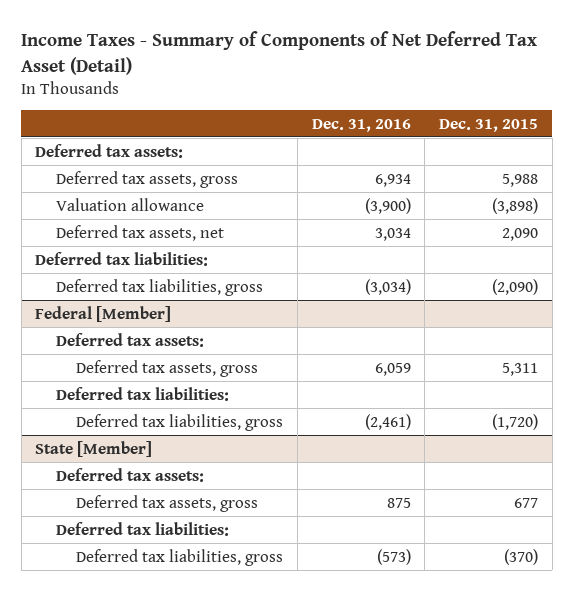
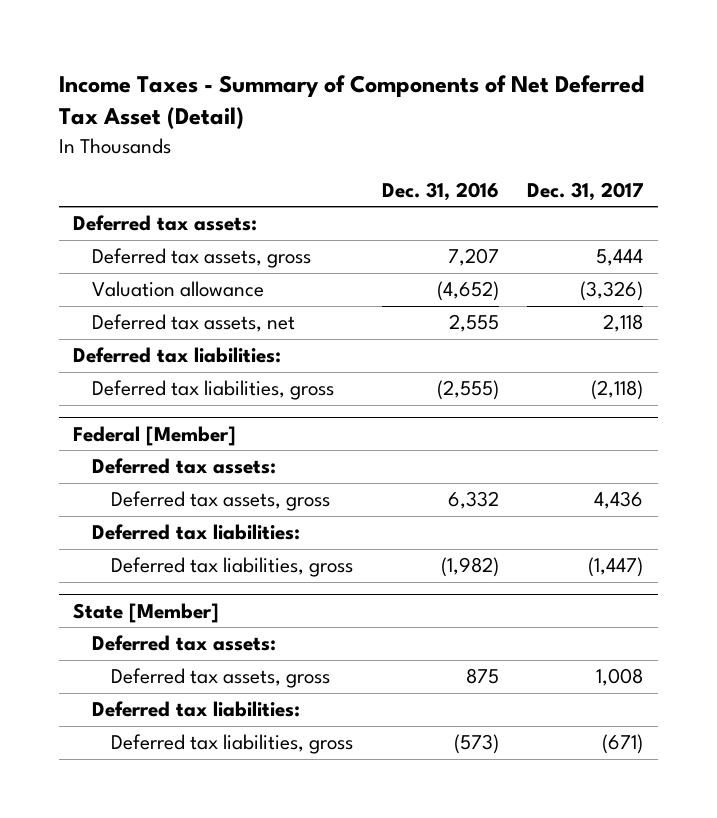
[438,118,538,132] Dec. 31, 2015 -> none
none -> [527,181,644,201] Dec. 31, 2017
[374,173,411,187] 6,934 -> [447,248,499,267] 7,207
[364,197,411,214] (3,900) -> [436,281,499,302] (4,652)
[374,227,411,241] 3,034 -> [448,314,499,333] 2,555
[364,278,411,295] (3,034) -> [436,380,499,401] (2,555)
[374,362,411,376] 6,059 -> [447,491,499,510] 6,332
[364,413,411,430] (2,461) -> [440,557,499,578] (1,982)

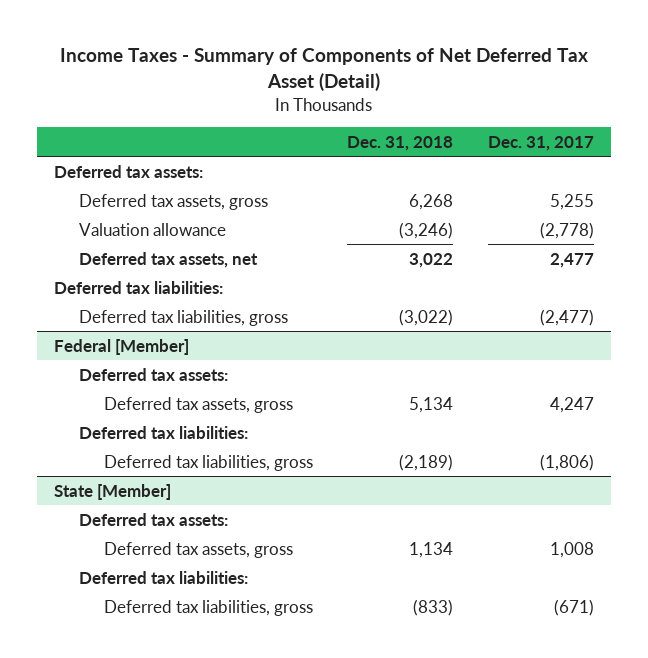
[381,181,499,201] Dec. 31, 2016 -> none
none -> [347,135,454,151] Dec. 31, 2018
[596,249,644,267] 5,444 -> [549,193,594,210] 5,255
[580,281,644,302] (3,326) -> [539,221,594,239] (2,778)
[603,314,644,333] 2,118 -> [549,252,594,268] 2,477
[591,380,644,401] (2,118) -> [539,308,594,326] (2,477)
[594,491,644,510] 4,436 -> [549,396,594,413] 4,247
[588,557,644,578] (1,447) -> [539,453,594,471] (1,806)

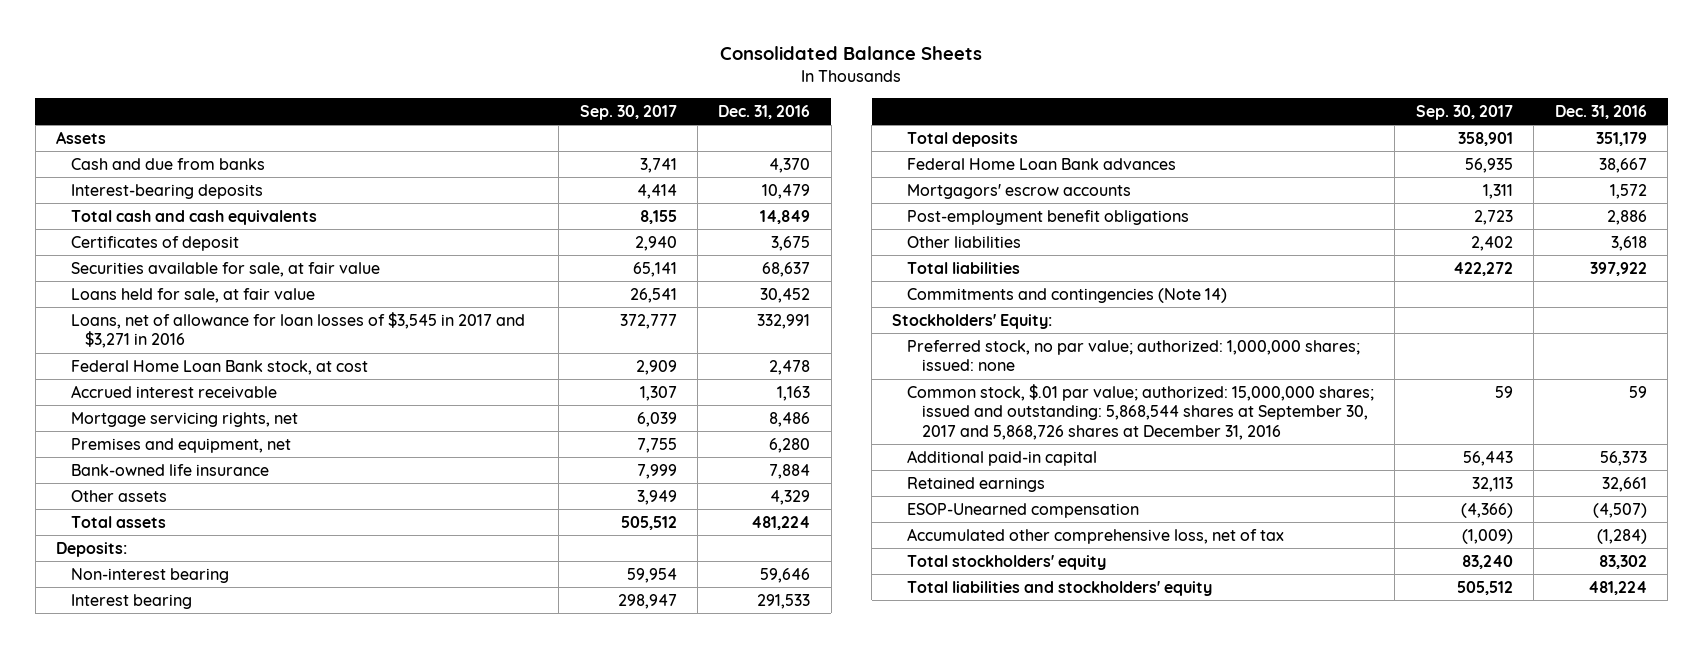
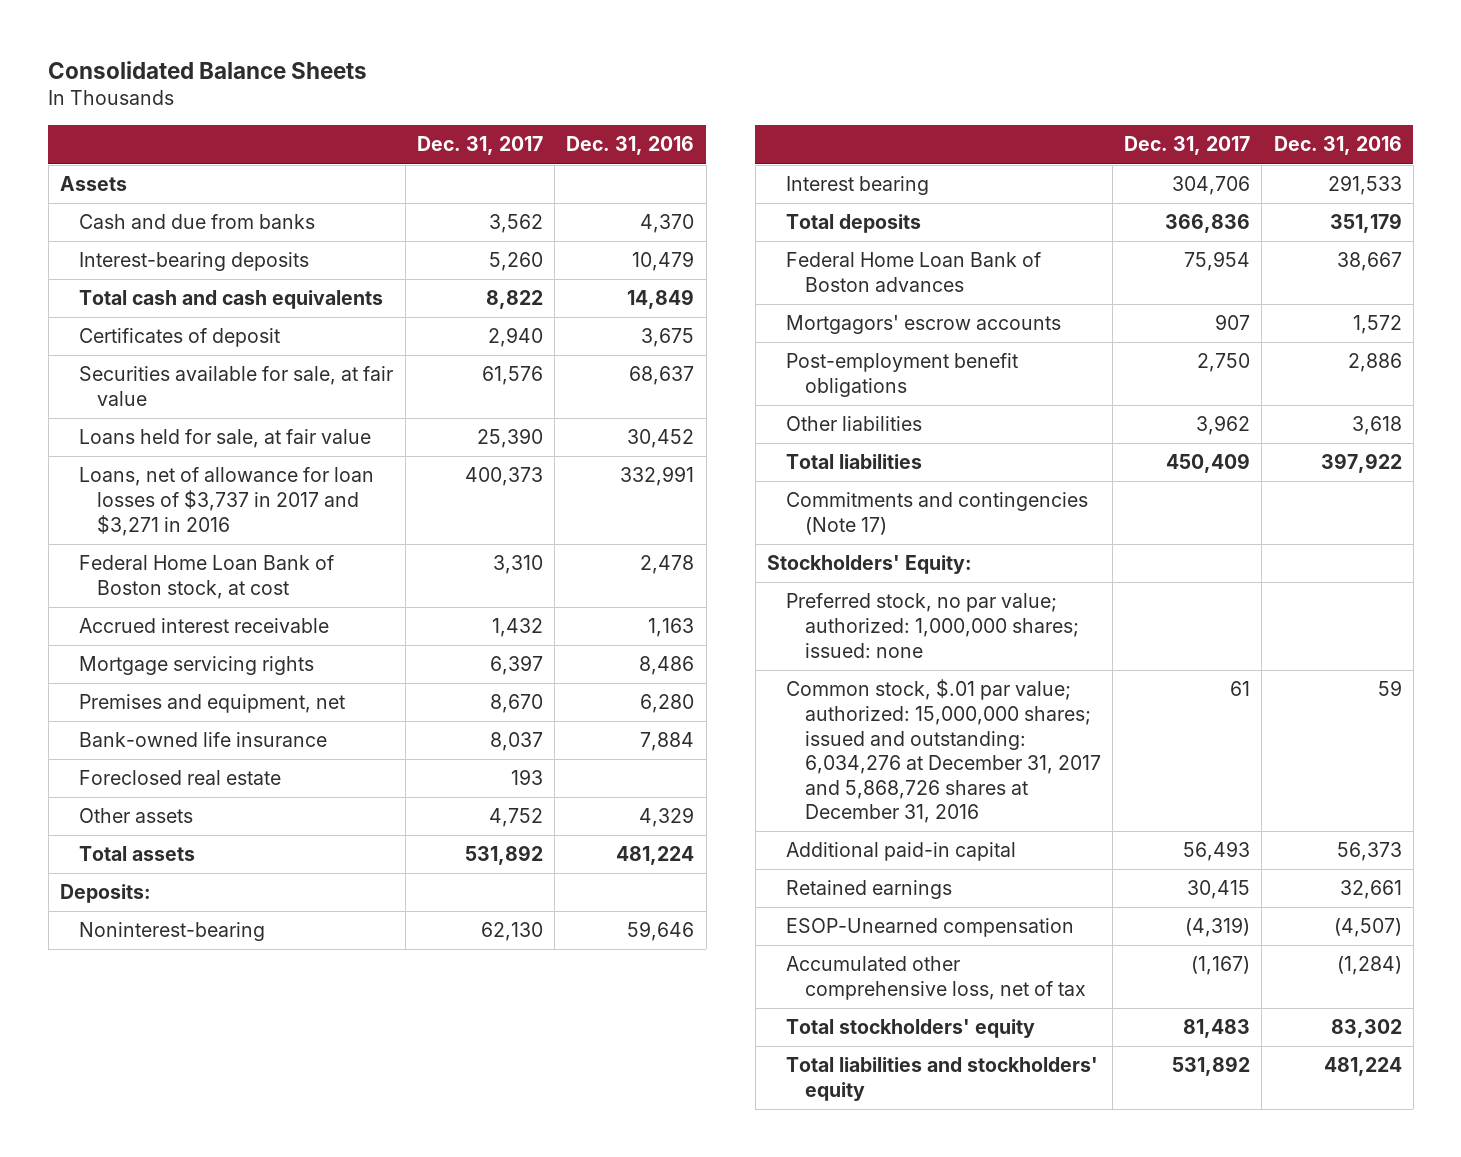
[579,104,677,120] Sep. 30, 2017 -> none
none -> [416,136,543,156] Dec. 31, 2017
[70,311,525,349] Loans, net of allowance for loan losses of $3,545 in 2017 and $3,271 in 2016 -> [78,467,374,536] Loans, net of allowance for loan losses of $3,737 in 2017 and $3,271 in 2016
[70,359,368,375] Federal Home Loan Bank stock, at cost -> [78,555,334,600] Federal Home Loan Bank of Boston stock, at cost
[70,411,298,427] Mortgage servicing rights, net -> [78,656,314,676] Mortgage servicing rights
none -> [78,770,281,786] Foreclosed real estate
[70,567,229,583] Non-interest bearing -> [78,922,265,942] Noninterest-bearing
[907,157,1177,170] Federal Home Loan Bank advances -> [785,252,1041,293] Federal Home Loan Bank of Boston advances
[907,287,1228,303] Commitments and contingencies (Note 14) -> [785,492,1088,536] Commitments and contingencies (Note 17)
[907,383,1375,441] Common stock, $.01 par value; authorized: 15,000,000 shares; issued and outstanding: 5,868,544 shares at September 30, 2017 and 5,868,726 shares at December 31, 2016 -> [785,679,1101,824] Common stock, $.01 par value; authorized: 15,000,000 shares; issued and outstanding: 6,034,276 at December 31, 2017 and 5,868,726 shares at December 31, 2016

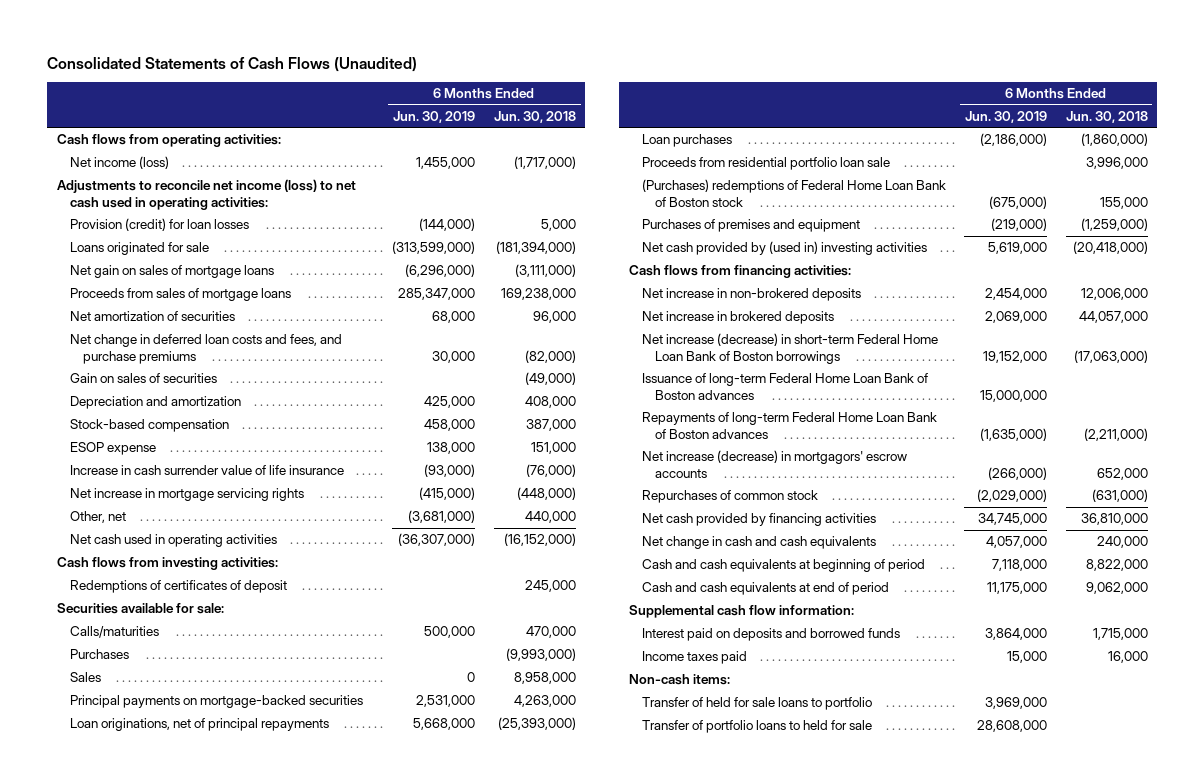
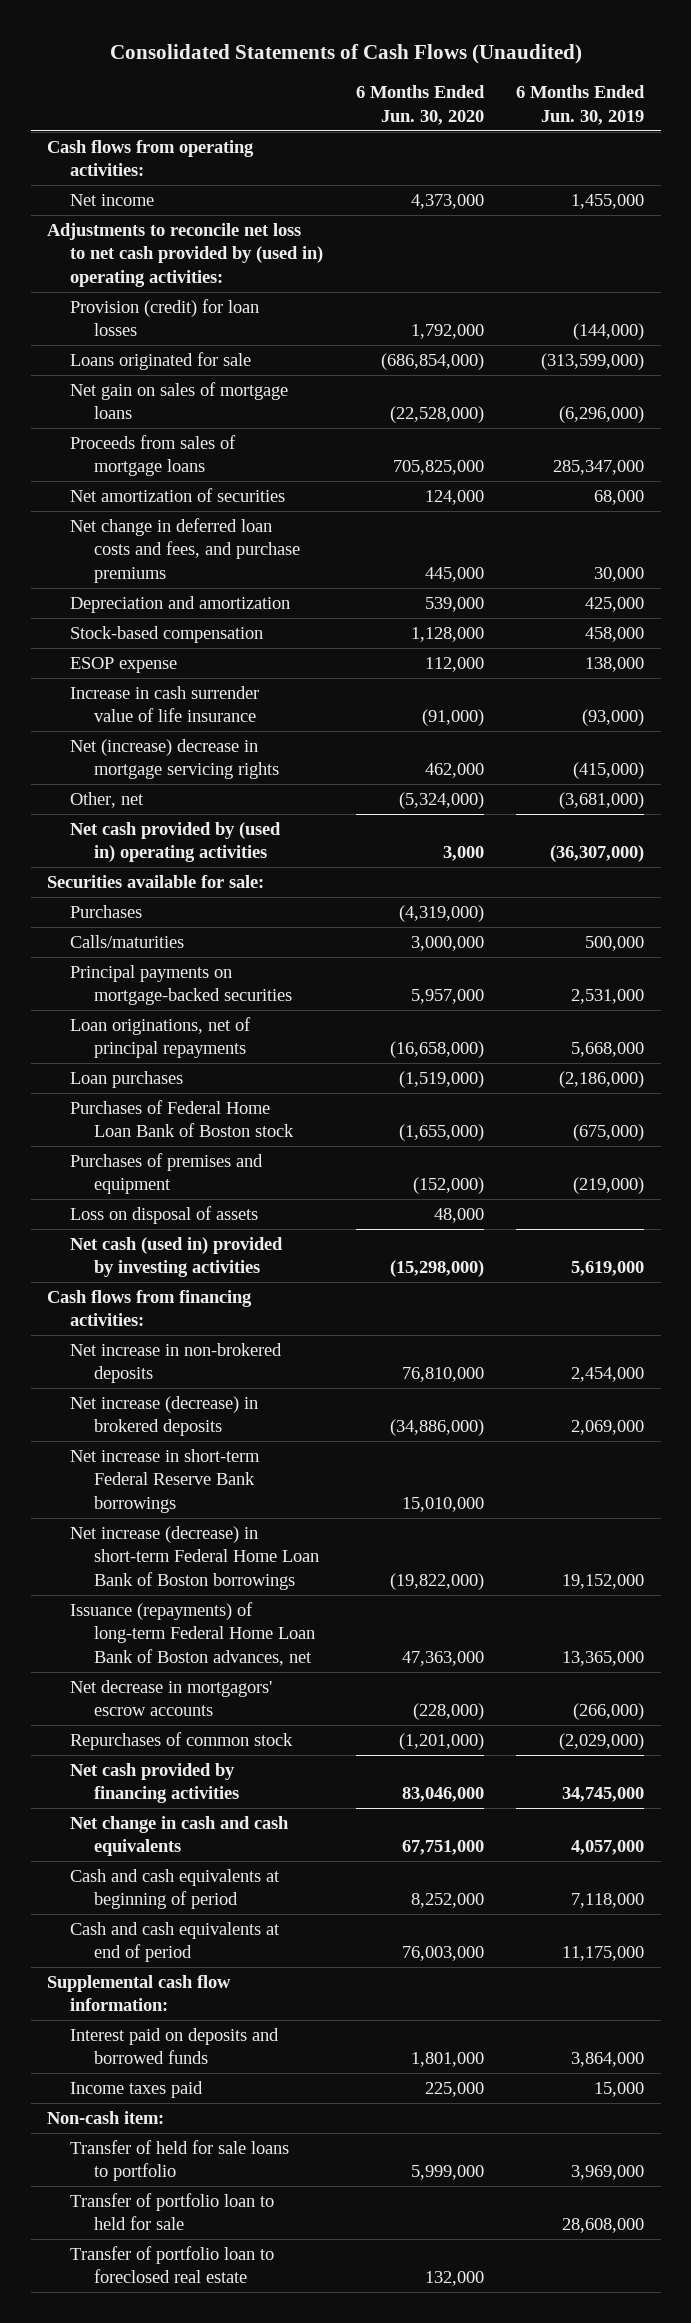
[493,111,576,124] Jun. 30, 2018 -> none
none -> [355,84,485,125] 6 Months Ended Jun. 30, 2020
[69,156,169,170] Net income (loss) -> [70,193,155,206] Net income
[56,179,356,211] Adjustments to reconcile net income (loss) to net cash used in operating activities: -> [46,222,324,288] Adjustments to reconcile net loss to net cash provided by (used in) operating activities:
[69,373,217,384] Gain on sales of securities -> none
[69,488,304,502] Net increase in mortgage servicing rights -> [70,738,279,780] Net (increase) decrease in mortgage servicing rights
[56,557,278,571] Cash flows from investing activities: -> none
[69,580,287,594] Redemptions of certificates of deposit -> none
[69,534,277,548] Net cash used in operating activities -> [70,821,282,863] Net cash provided by (used in) operating activities
[69,672,101,683] Sales -> none
[69,626,159,639] Calls/maturities -> [70,934,185,948] Calls/maturities
[641,157,890,171] Proceeds from residential portfolio loan sale -> none
[641,179,946,208] (Purchases) redemptions of Federal Home Loan Bank of Boston stock -> [70,1099,294,1138] Purchases of Federal Home Loan Bank of Boston stock
none -> [70,1205,259,1224] Loss on disposal of assets
[641,241,927,256] Net cash provided by (used in) investing activities -> [70,1236,284,1278] Net cash (used in) provided by investing activities
[641,311,834,325] Net increase in brokered deposits -> [70,1395,259,1437] Net increase (decrease) in brokered deposits
none -> [70,1448,261,1514] Net increase in short-term Federal Reserve Bank borrowings
[641,412,937,440] Repayments of long-term Federal Home Loan Bank of Boston advances -> none
[641,373,928,401] Issuance of long-term Federal Home Loan Bank of Boston advances -> [70,1601,315,1667] Issuance (repayments) of long-term Federal Home Loan Bank of Boston advances, net
[980,390,1048,403] 15,000,000 -> [562,1651,645,1667] 13,365,000
[641,450,907,479] Net increase (decrease) in mortgagors' escrow accounts -> [70,1679,273,1717] Net decrease in mortgagors' escrow accounts
[628,674,730,686] Non-cash items: -> [46,2110,164,2124] Non-cash item:
[641,720,872,734] Transfer of portfolio loans to held for sale -> [70,2192,275,2231] Transfer of portfolio loan to held for sale
none -> [70,2245,275,2284] Transfer of portfolio loan to foreclosed real estate

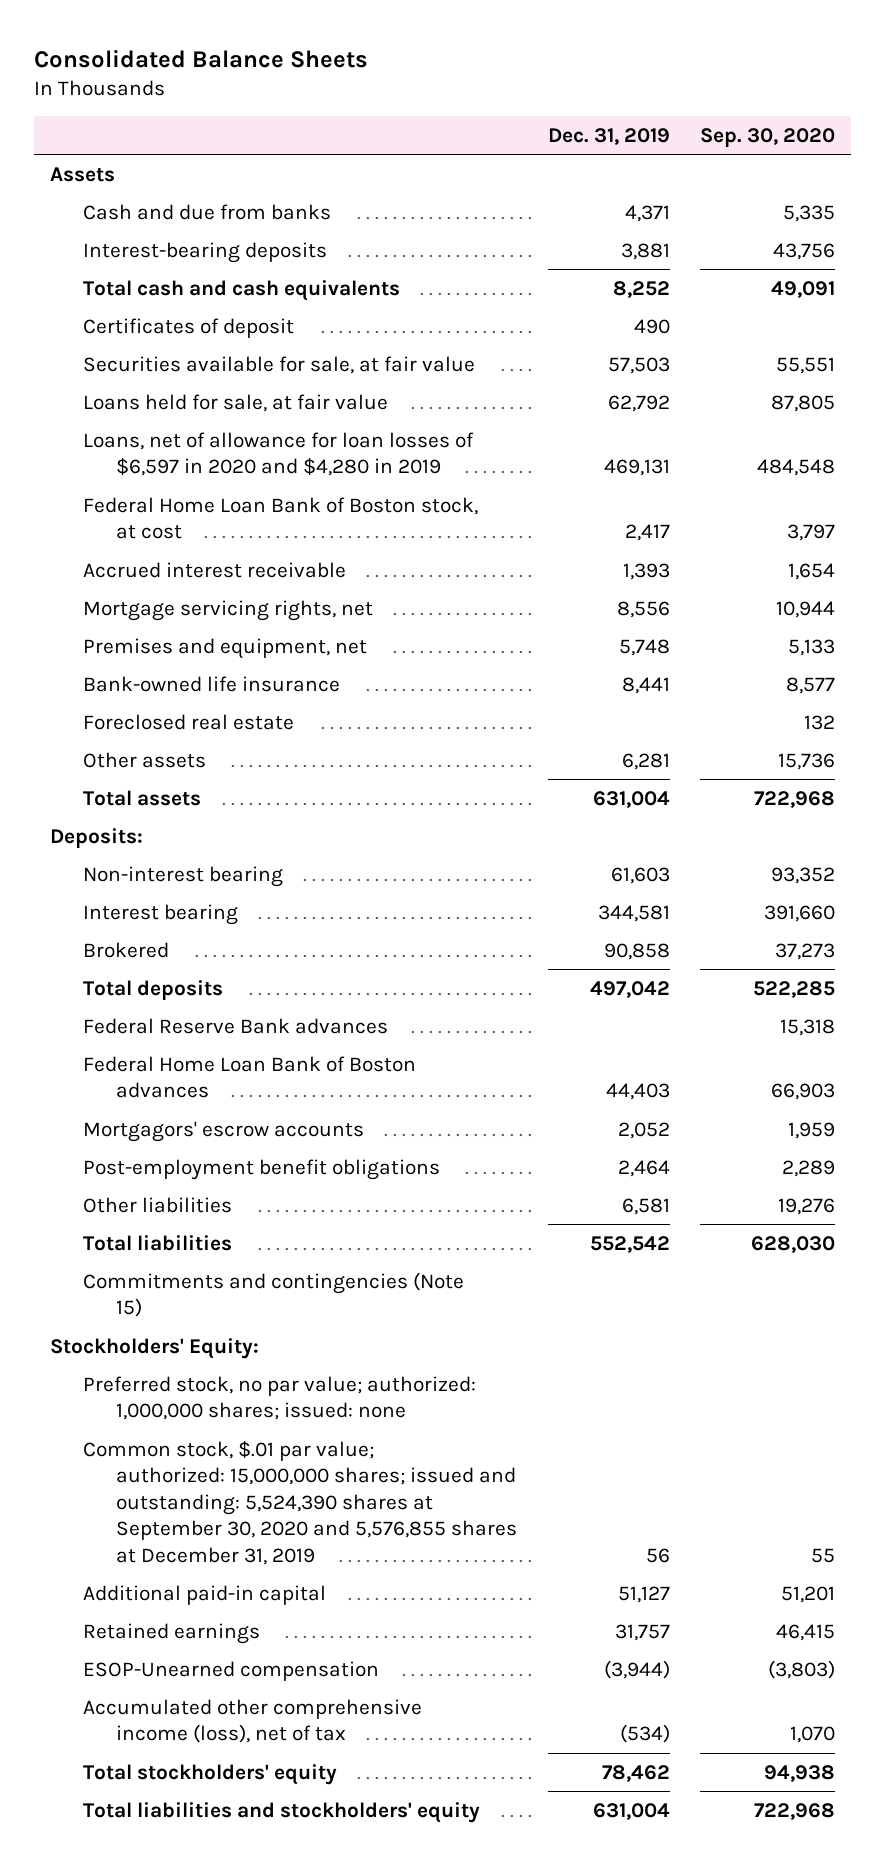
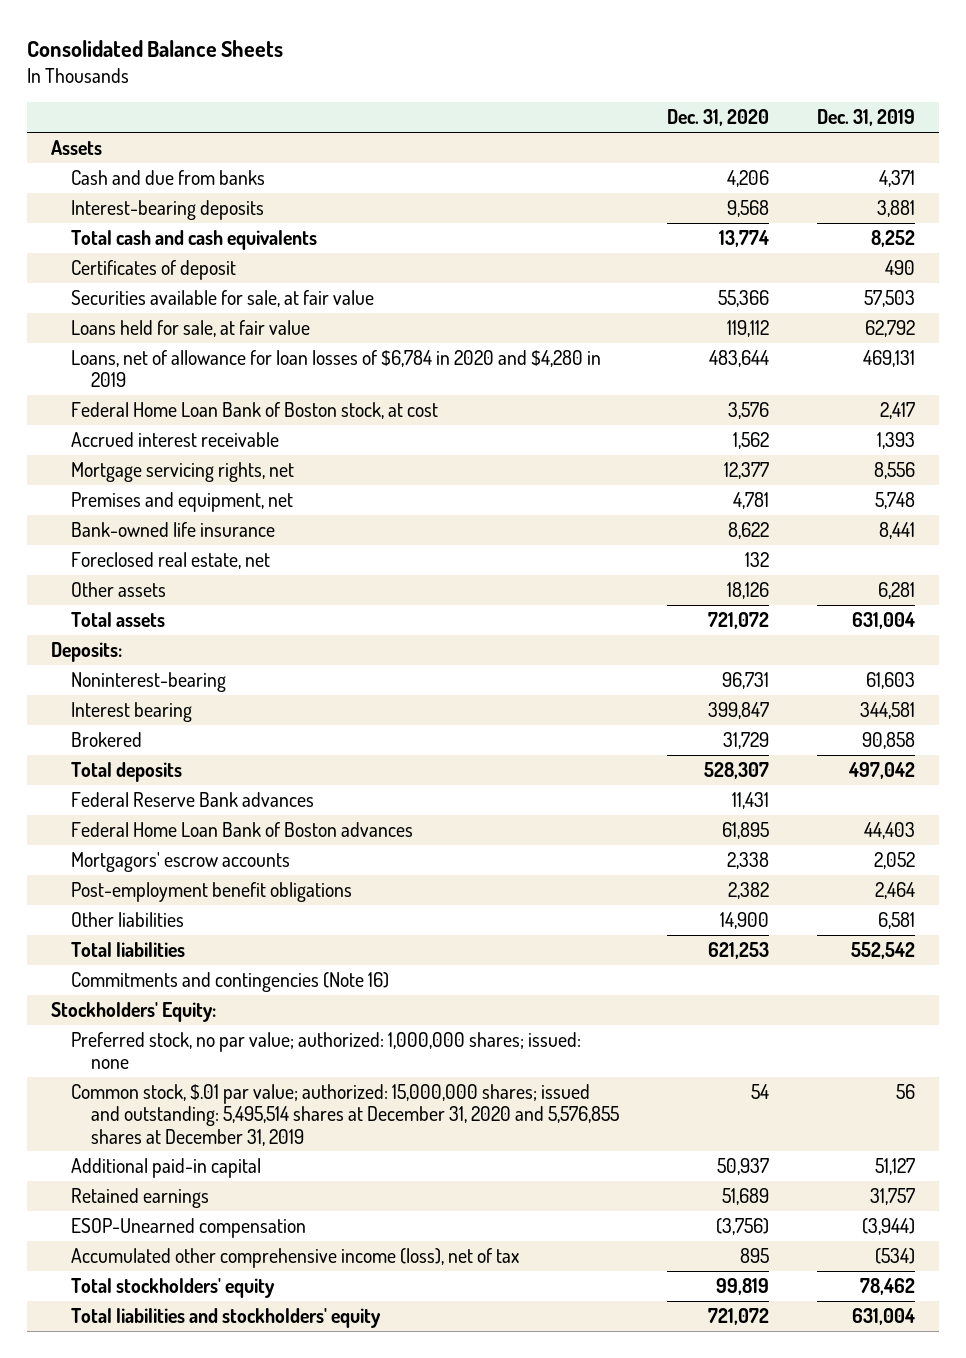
[700,128,836,148] Sep. 30, 2020 -> none
none -> [667,109,770,127] Dec. 31, 2020
[82,431,474,477] Loans, net of allowance for loan losses of $6,597 in 2020 and $4,280 in 2019 -> [71,349,602,388] Loans, net of allowance for loan losses of $6,784 in 2020 and $4,280 in 2019
[82,713,294,730] Foreclosed real estate -> [71,551,271,569] Foreclosed real estate, net
[82,865,283,887] Non-interest bearing -> [71,671,227,692] Noninterest-bearing
[82,1271,464,1318] Commitments and contingencies (Note 15) -> [71,971,390,992] Commitments and contingencies (Note 16)
[82,1440,518,1566] Common stock, $.01 par value; authorized: 15,000,000 shares; issued and outstanding: 5,524,390 shares at September 30, 2020 and 5,576,855 shares at December 31, 2019 -> [71,1083,619,1146] Common stock, $.01 par value; authorized: 15,000,000 shares; issued and outstanding: 5,495,514 shares at December 31, 2020 and 5,576,855 shares at December 31, 2019

